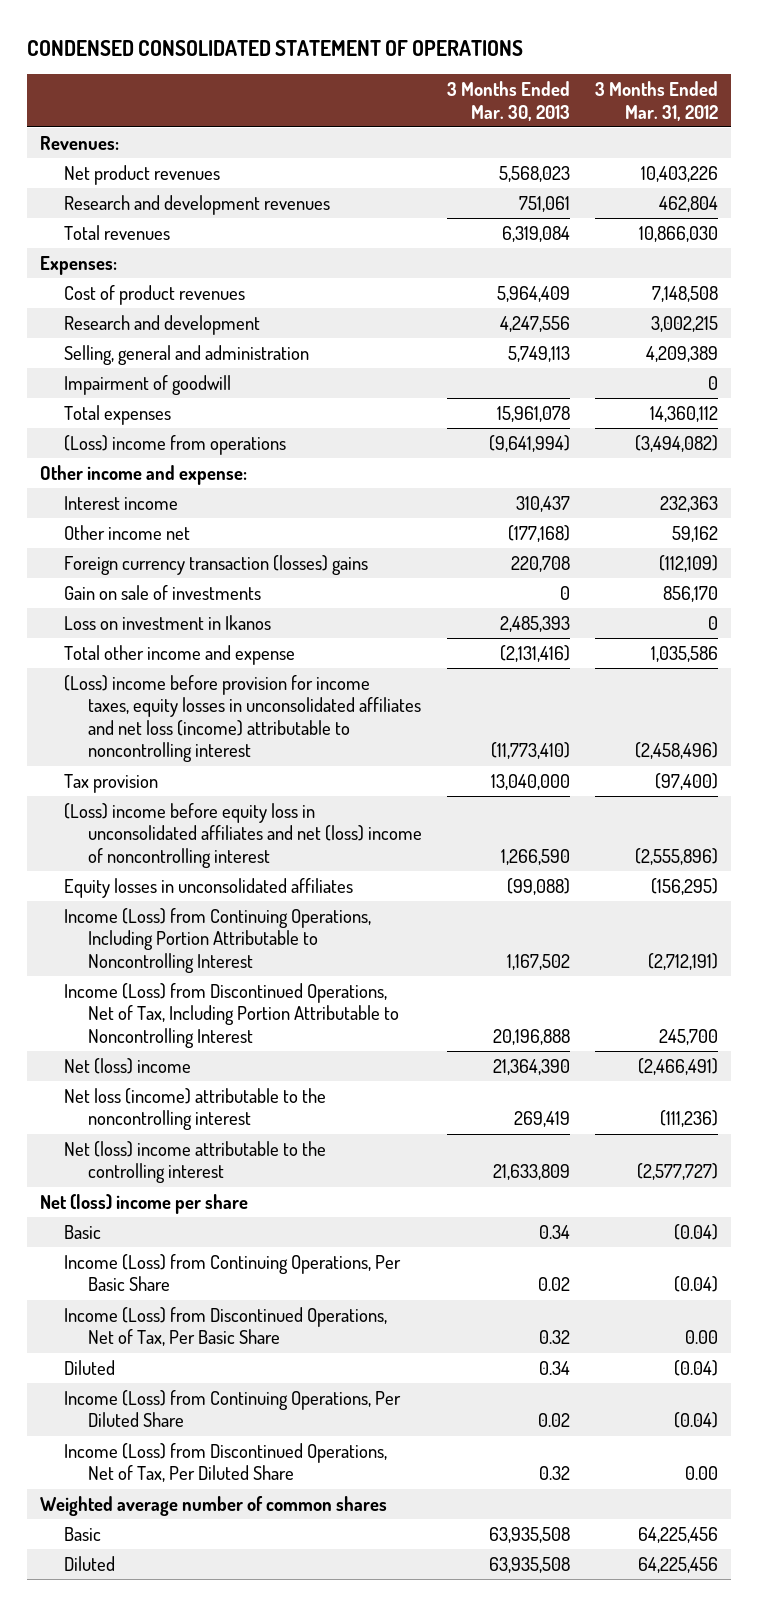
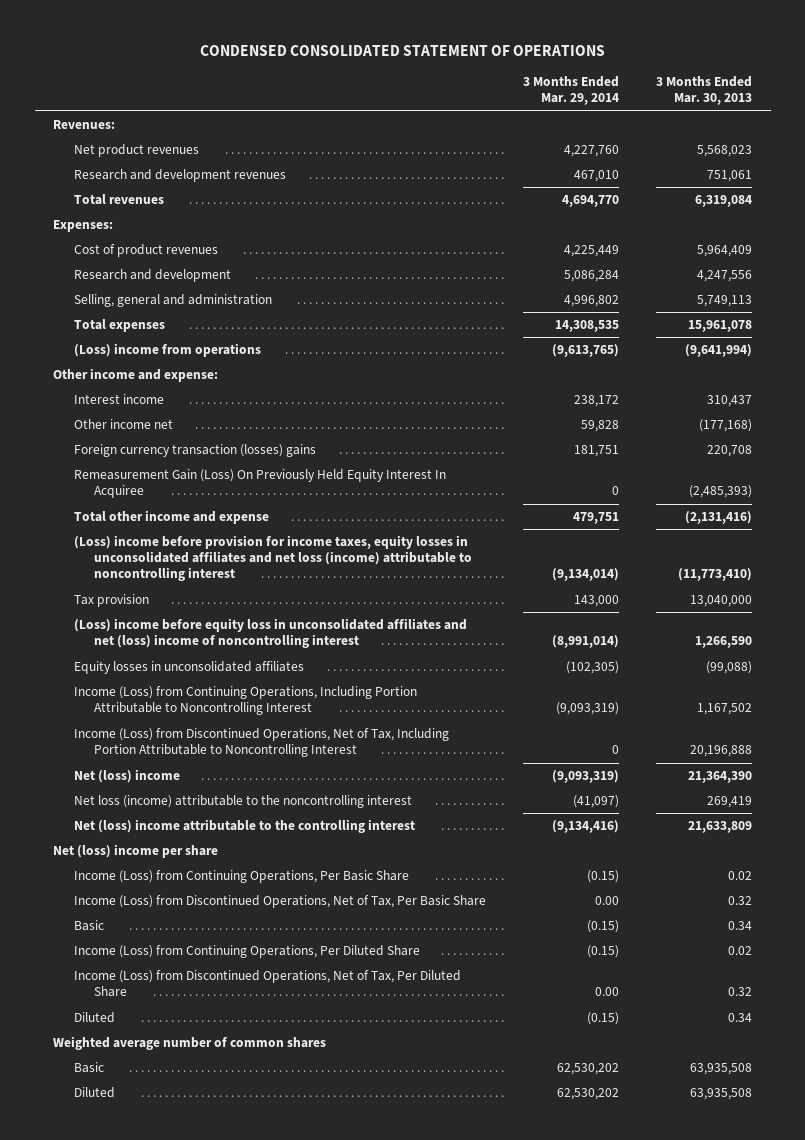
[595,81,719,121] 3 Months Ended Mar. 31, 2012 -> none
none -> [522,76,619,106] 3 Months Ended Mar. 29, 2014
[63,374,231,395] Impairment of goodwill -> none
[63,584,261,600] Gain on sale of investments -> none
[63,614,271,630] Loss on investment in Ikanos -> [73,469,446,499] Remeasurement Gain (Loss) On Previously Held Equity Interest In Acquiree
[499,615,570,632] 2,485,393 -> [689,485,753,499] (2,485,393)
[63,1224,101,1239] Basic -> [73,920,104,932] Basic
[63,1359,115,1375] Diluted -> [73,1012,115,1024] Diluted

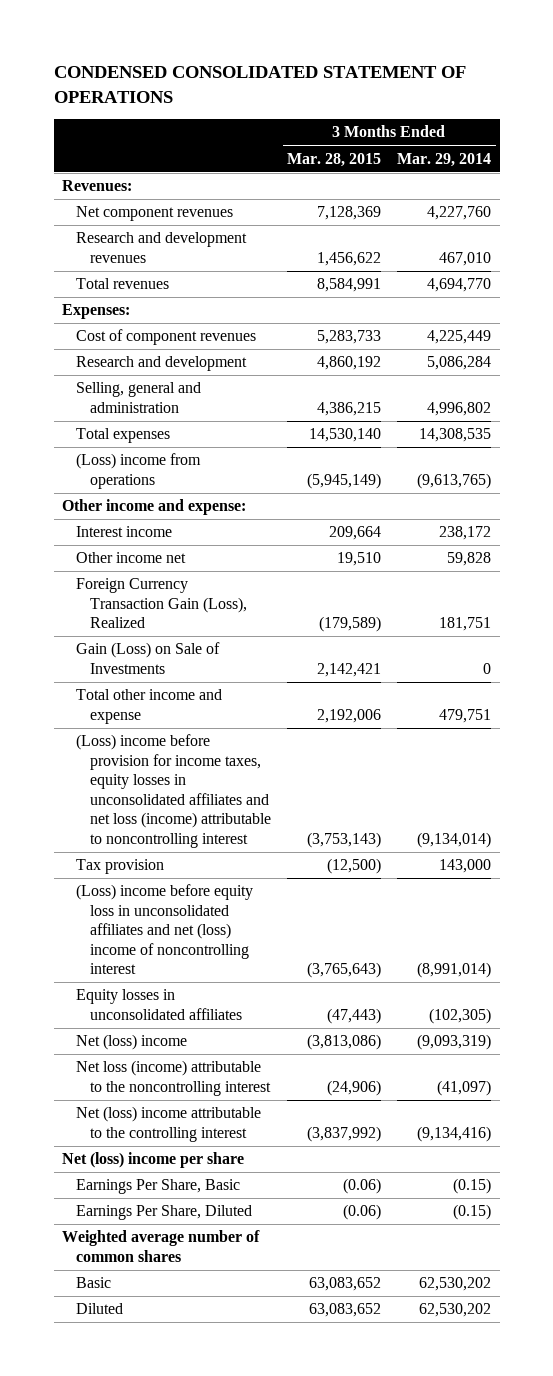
[656,76,753,106] 3 Months Ended Mar. 30, 2013 -> none
none -> [287,152,382,167] Mar. 28, 2015
[73,144,199,158] Net product revenues -> [75,206,233,222] Net component revenues
[73,244,218,258] Cost of product revenues -> [75,329,256,346] Cost of component revenues
[73,469,446,499] Remeasurement Gain (Loss) On Previously Held Equity Interest In Acquiree -> none
[73,444,316,458] Foreign currency transaction (losses) gains -> [75,578,247,629] Foreign Currency Transaction Gain (Loss), Realized
none -> [75,642,220,674] Gain (Loss) on Sale of Investments
[73,686,417,716] Income (Loss) from Continuing Operations, Including Portion Attributable to Noncontrolling Interest -> none
[73,728,449,758] Income (Loss) from Discontinued Operations, Net of Tax, Including Portion Attributable to Noncontrolling Interest -> none
[73,870,409,884] Income (Loss) from Continuing Operations, Per Basic Share -> none
[73,895,486,909] Income (Loss) from Discontinued Operations, Net of Tax, Per Basic Share -> none
[73,945,420,959] Income (Loss) from Continuing Operations, Per Diluted Share -> none
[73,970,461,998] Income (Loss) from Discontinued Operations, Net of Tax, Per Diluted Share -> none
[73,920,104,932] Basic -> [75,1179,240,1195] Earnings Per Share, Basic
[73,1012,115,1024] Diluted -> [75,1205,252,1221] Earnings Per Share, Diluted

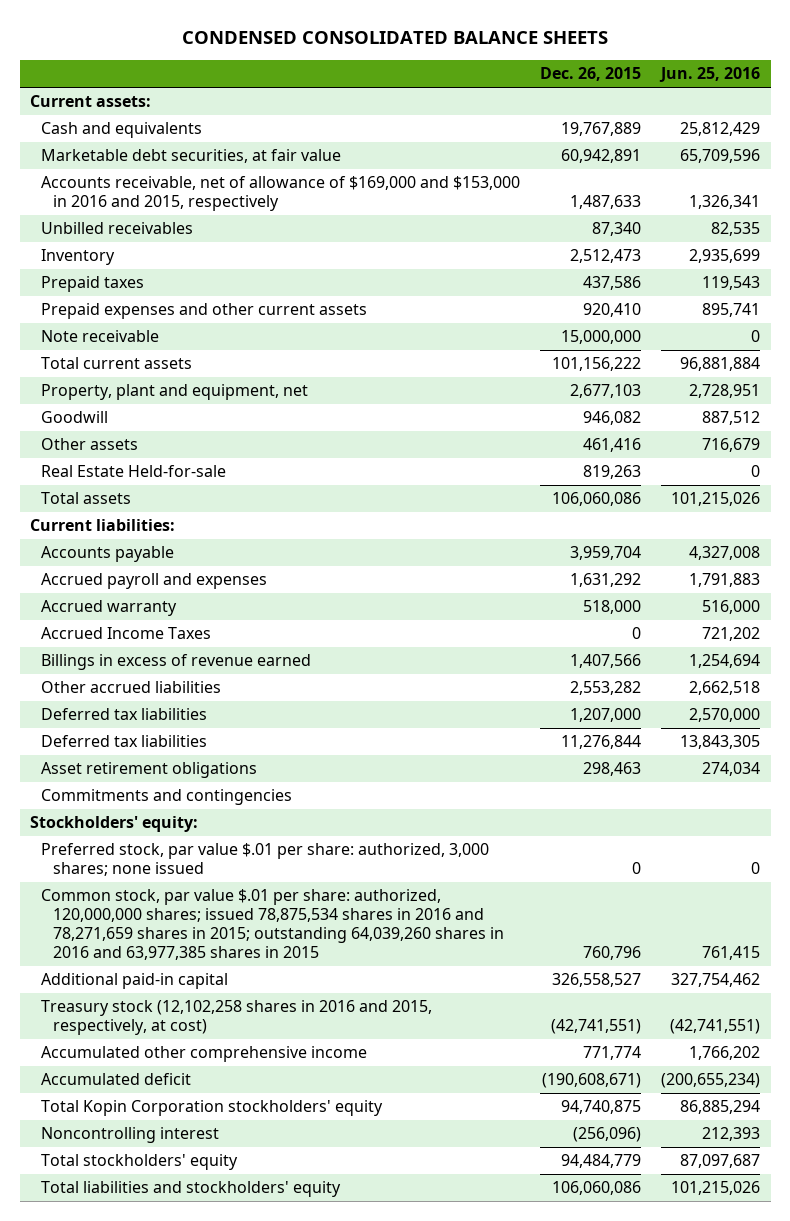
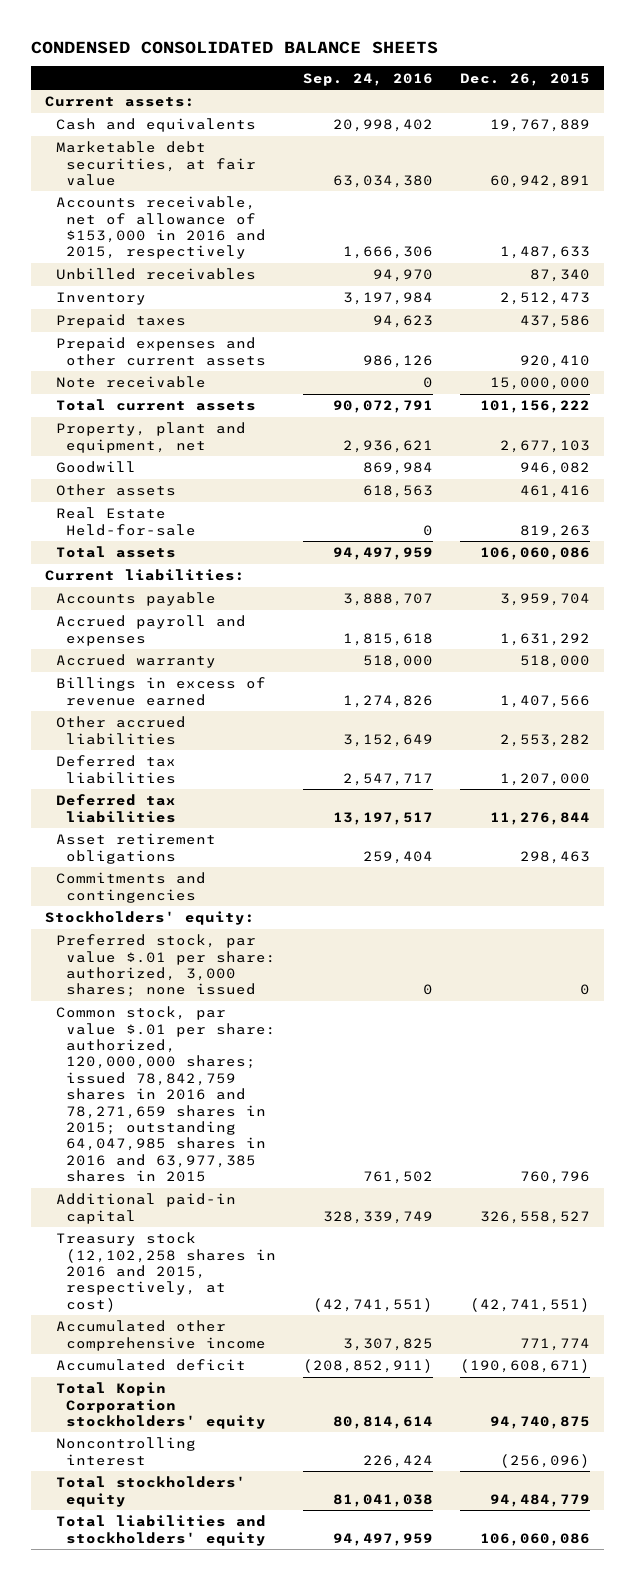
[659,67,761,83] Jun. 25, 2016 -> none
none -> [303,72,434,86] Sep. 24, 2016
[41,176,521,212] Accounts receivable, net of allowance of $169,000 and $153,000 in 2016 and 2015, respectively -> [55,196,267,260] Accounts receivable, net of allowance of $153,000 in 2016 and 2015, respectively
[41,627,212,640] Accrued Income Taxes -> none
[41,889,504,961] Common stock, par value $.01 per share: authorized, 120,000,000 shares; issued 78,875,534 shares in 2016 and 78,271,659 shares in 2015; outstanding 64,039,260 shares in 2016 and 63,977,385 shares in 2015 -> [55,1006,277,1183] Common stock, par value $.01 per share: authorized, 120,000,000 shares; issued 78,842,759 shares in 2016 and 78,271,659 shares in 2015; outstanding 64,047,985 shares in 2016 and 63,977,385 shares in 2015

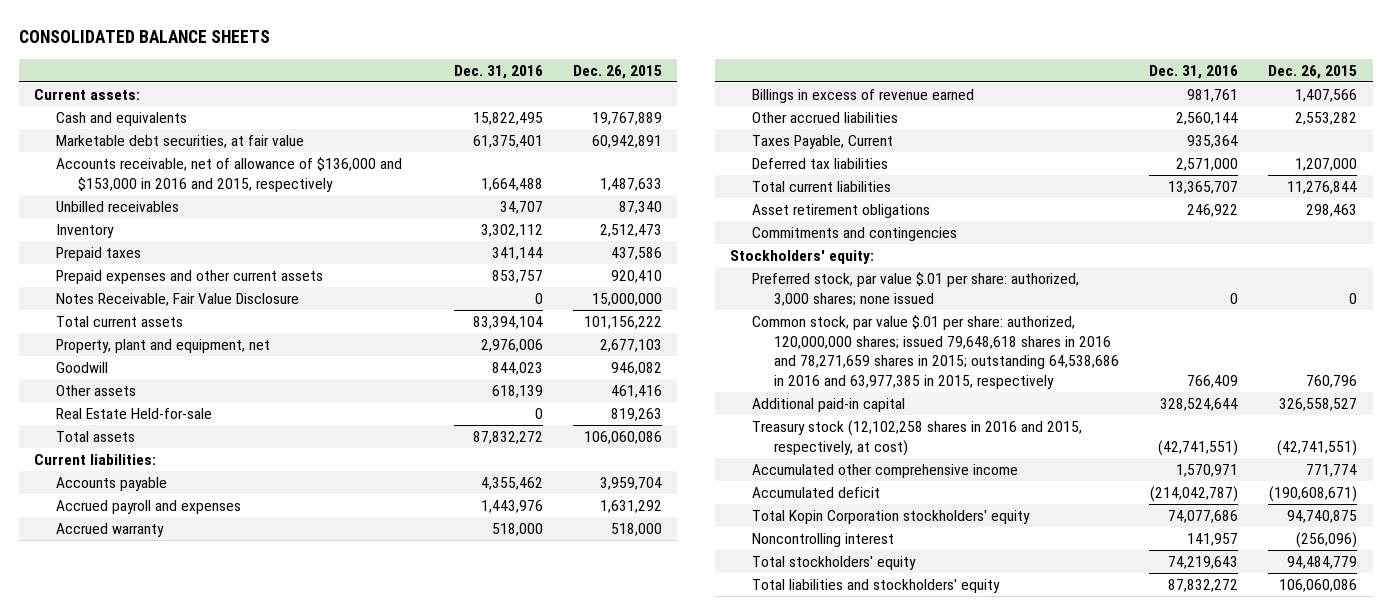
[31,40,439,54] CONDENSED CONSOLIDATED BALANCE SHEETS -> [19,30,271,44] CONSOLIDATED BALANCE SHEETS
[303,72,434,86] Sep. 24, 2016 -> none
none -> [453,64,543,79] Dec. 31, 2016
[55,196,267,260] Accounts receivable, net of allowance of $153,000 in 2016 and 2015, respectively -> [56,157,403,192] Accounts receivable, net of allowance of $136,000 and $153,000 in 2016 and 2015, respectively
[55,376,206,389] Note receivable -> none
none -> [56,293,300,307] Notes Receivable, Fair Value Disclosure
none -> [752,135,894,150] Taxes Payable, Current
[55,794,177,823] Deferred tax liabilities -> [752,181,892,193] Total current liabilities
[55,1006,277,1183] Common stock, par value $.01 per share: authorized, 120,000,000 shares; issued 78,842,759 shares in 2016 and 78,271,659 shares in 2015; outstanding 64,047,985 shares in 2016 and 63,977,385 shares in 2015 -> [752,315,1120,389] Common stock, par value $.01 per share: authorized, 120,000,000 shares; issued 79,648,618 shares in 2016 and 78,271,659 shares in 2015; outstanding 64,538,686 in 2016 and 63,977,385 in 2015, respectively

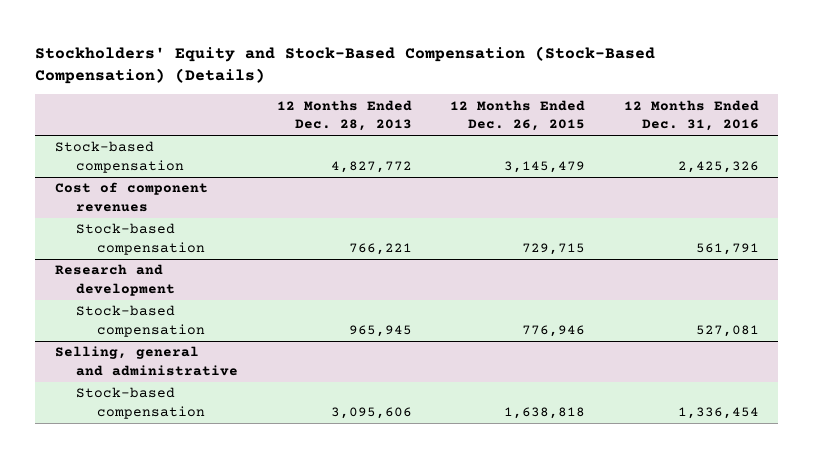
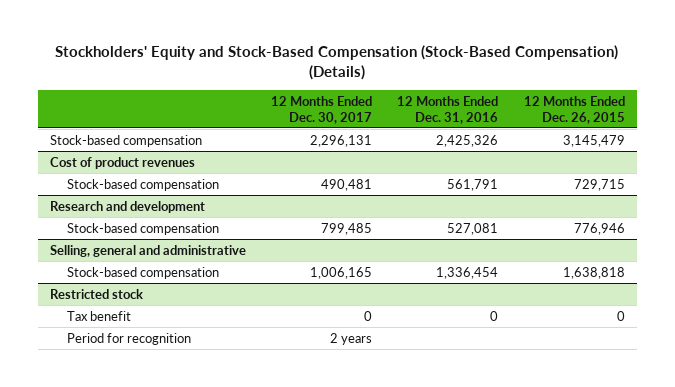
[276,99,412,132] 12 Months Ended Dec. 28, 2013 -> none
none -> [271,95,373,124] 12 Months Ended Dec. 30, 2017
[54,182,208,212] Cost of component revenues -> [50,156,196,169] Cost of product revenues
none -> [50,288,144,299] Restricted stock
none -> [66,310,131,321] Tax benefit
none -> [66,332,191,345] Period for recognition

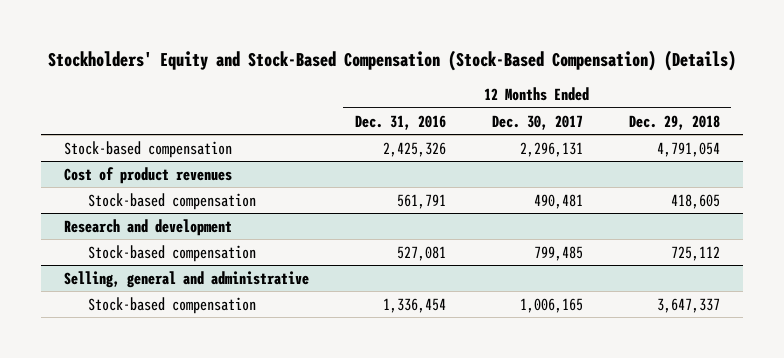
[523,95,625,124] 12 Months Ended Dec. 26, 2015 -> none
none -> [628,114,720,130] Dec. 29, 2018
[50,288,144,299] Restricted stock -> none
[66,310,131,321] Tax benefit -> none
[66,332,191,345] Period for recognition -> none

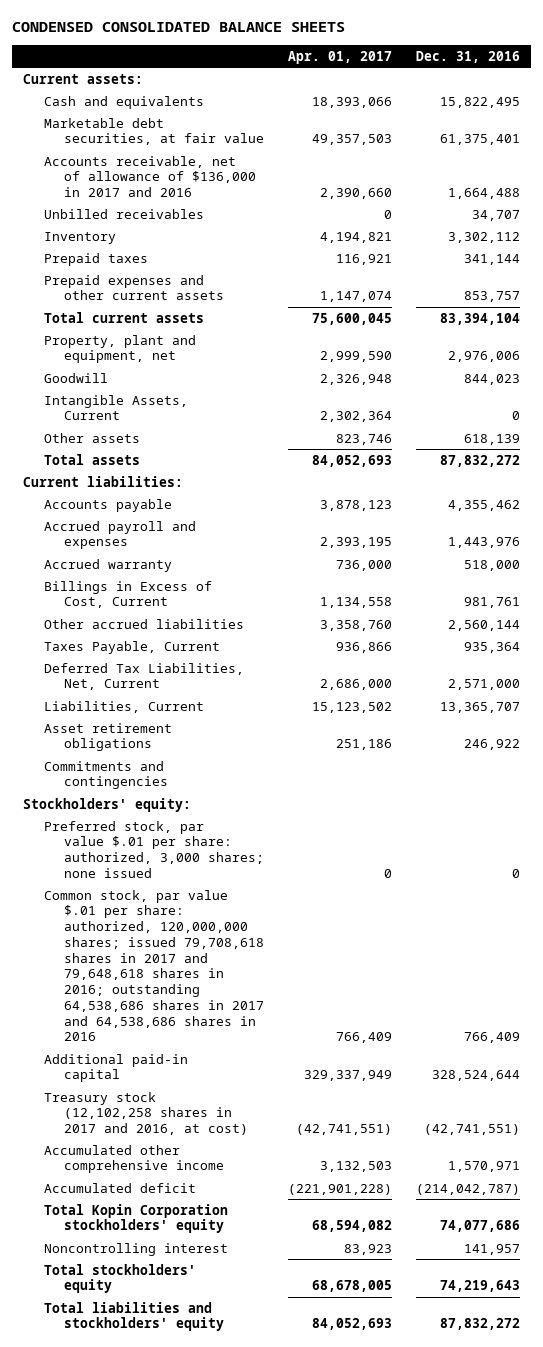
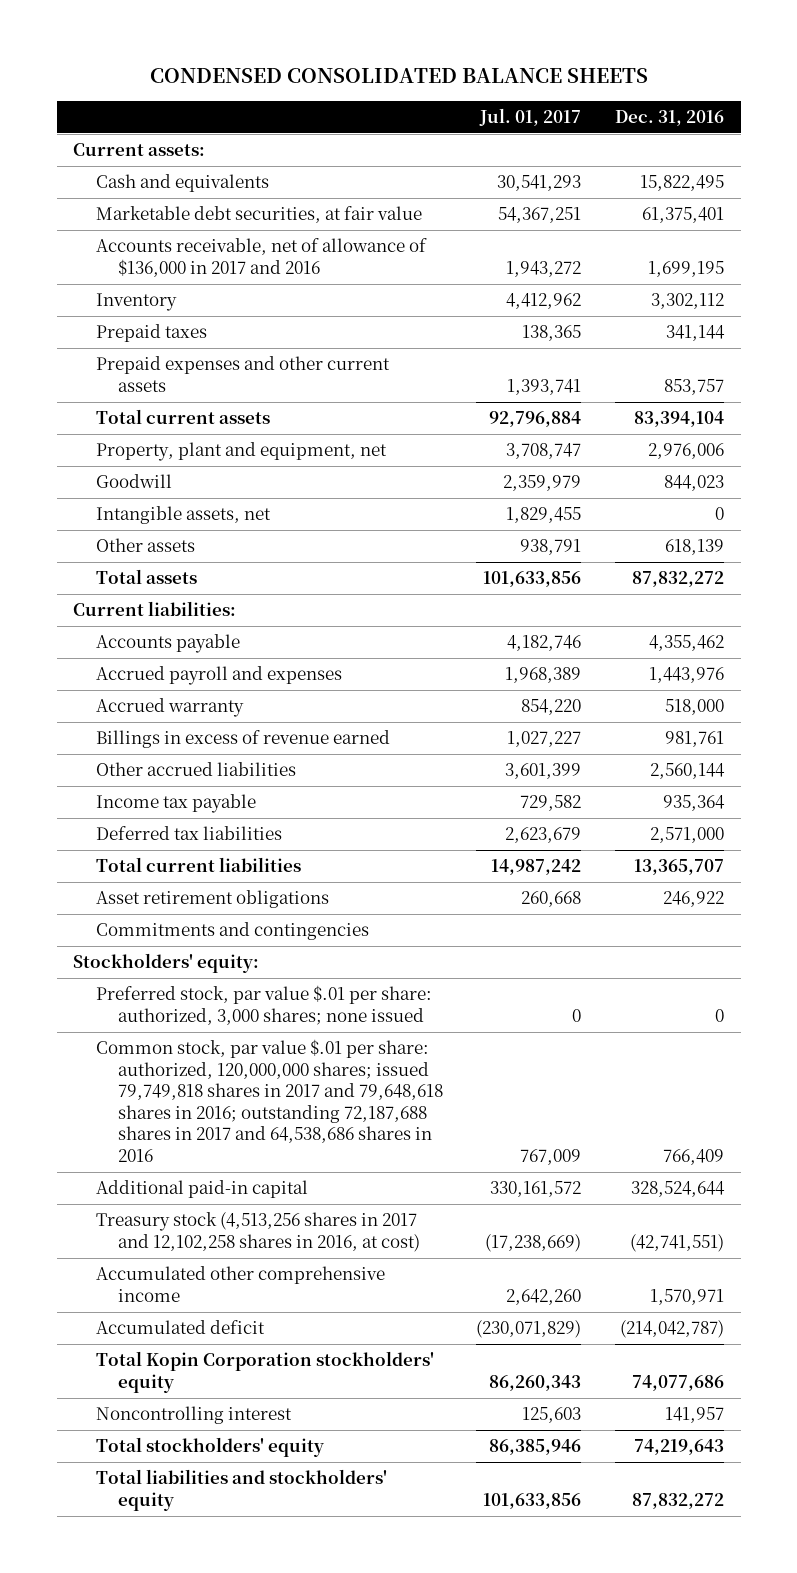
[287,50,392,64] Apr. 01, 2017 -> none
none -> [479,107,582,126] Jul. 01, 2017
[43,208,204,219] Unbilled receivables -> none
[447,188,520,200] 1,664,488 -> [647,260,724,277] 1,699,195
[43,394,188,421] Intangible Assets, Current -> [95,506,271,525] Intangible assets, net
[43,580,212,609] Billings in Excess of Cost, Current -> [95,730,390,749] Billings in excess of revenue earned
[43,640,220,654] Taxes Payable, Current -> [95,794,256,814] Income tax payable
[43,662,244,691] Deferred Tax Liabilities, Net, Current -> [95,826,282,841] Deferred tax liabilities
[43,700,204,713] Liabilities, Current -> [95,857,301,873] Total current liabilities
[43,889,265,1042] Common stock, par value $.01 per share: authorized, 120,000,000 shares; issued 79,708,618 shares in 2017 and 79,648,618 shares in 2016; outstanding 64,538,686 shares in 2017 and 64,538,686 shares in 2016 -> [95,1039,443,1162] Common stock, par value $.01 per share: authorized, 120,000,000 shares; issued 79,749,818 shares in 2017 and 79,648,618 shares in 2016; outstanding 72,187,688 shares in 2017 and 64,538,686 shares in 2016
[43,1091,249,1136] Treasury stock (12,102,258 shares in 2017 and 2016, at cost) -> [95,1212,420,1252] Treasury stock (4,513,256 shares in 2017 and 12,102,258 shares in 2016, at cost)

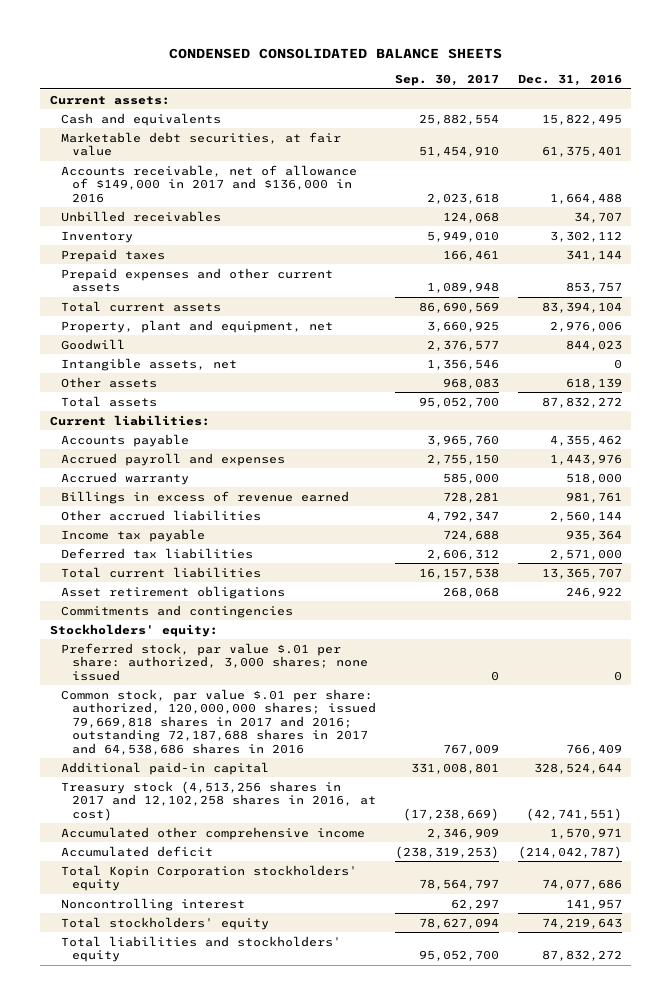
[479,107,582,126] Jul. 01, 2017 -> none
none -> [394,74,499,87] Sep. 30, 2017
[95,238,427,277] Accounts receivable, net of allowance of $136,000 in 2017 and 2016 -> [60,164,357,203] Accounts receivable, net of allowance of $149,000 in 2017 and $136,000 in 2016
[647,260,724,277] 1,699,195 -> [549,192,622,204] 1,664,488
none -> [60,210,221,222] Unbilled receivables
[95,1039,443,1162] Common stock, par value $.01 per share: authorized, 120,000,000 shares; issued 79,749,818 shares in 2017 and 79,648,618 shares in 2016; outstanding 72,187,688 shares in 2017 and 64,538,686 shares in 2016 -> [60,688,376,755] Common stock, par value $.01 per share: authorized, 120,000,000 shares; issued 79,669,818 shares in 2017 and 2016; outstanding 72,187,688 shares in 2017 and 64,538,686 shares in 2016

